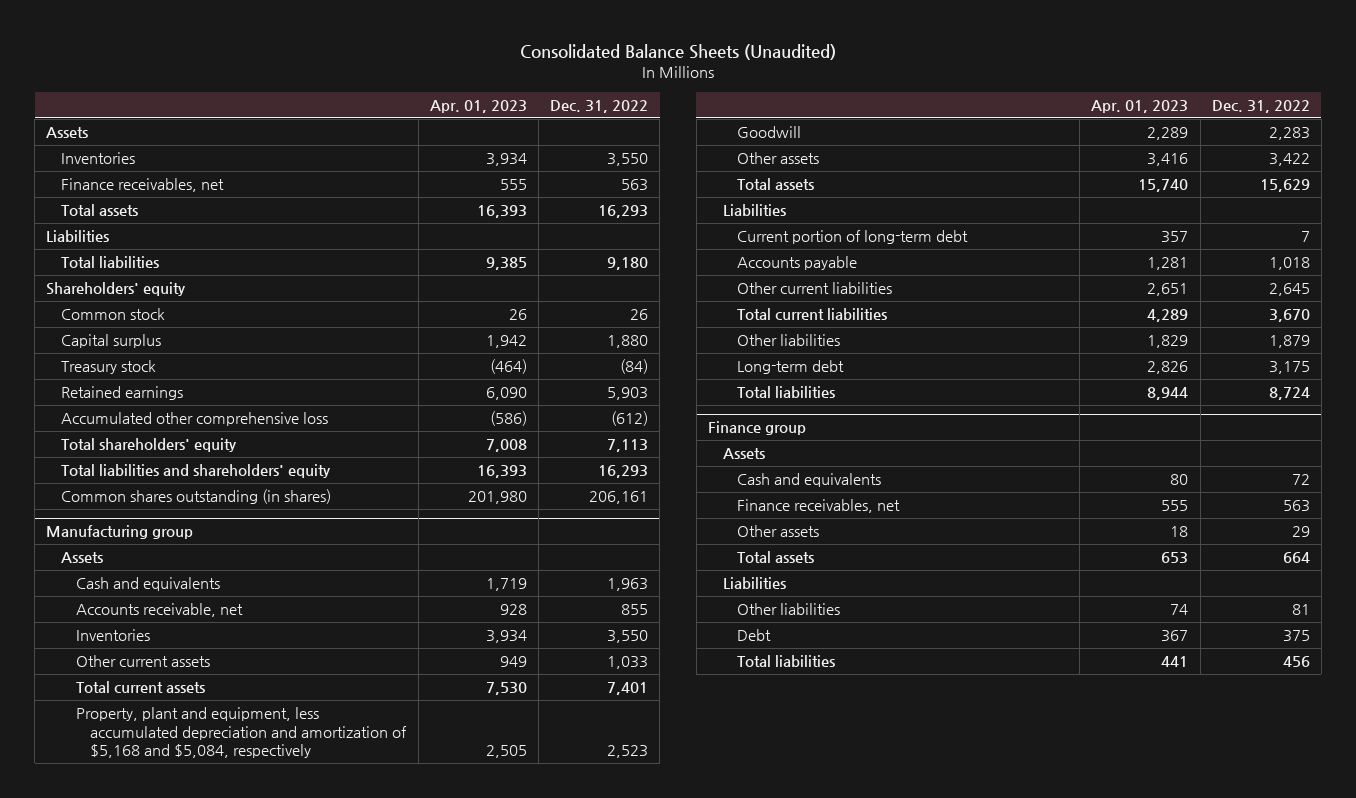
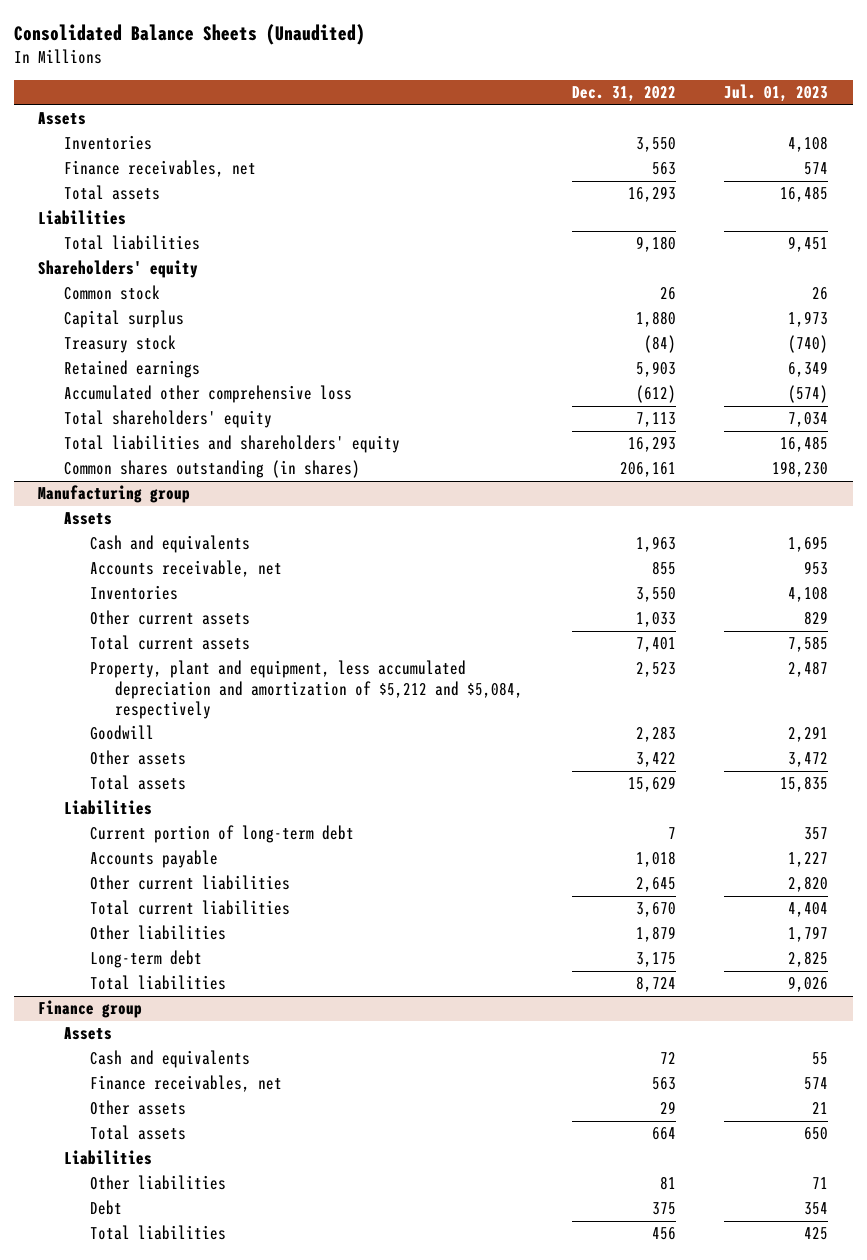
[429,99,527,113] Apr. 01, 2023 -> none
none -> [724,84,829,103] Jul. 01, 2023
[75,707,408,758] Property, plant and equipment, less accumulated depreciation and amortization of $5,168 and $5,084, respectively -> [89,660,524,719] Property, plant and equipment, less accumulated depreciation and amortization of $5,212 and $5,084, respectively

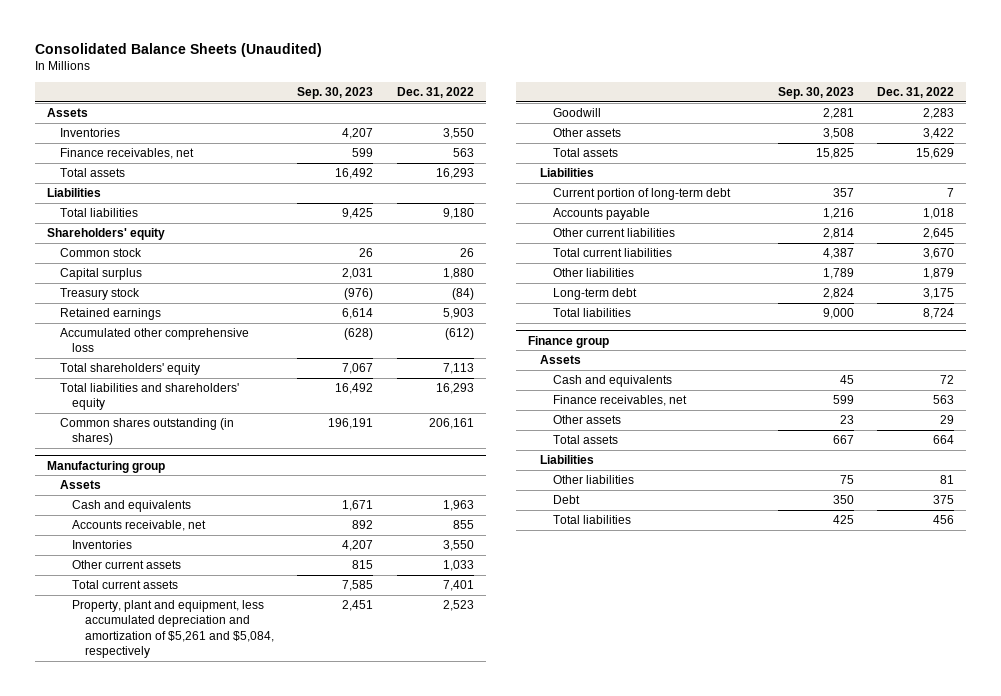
[724,84,829,103] Jul. 01, 2023 -> none
none -> [297,86,374,99] Sep. 30, 2023
[89,660,524,719] Property, plant and equipment, less accumulated depreciation and amortization of $5,212 and $5,084, respectively -> [72,599,274,659] Property, plant and equipment, less accumulated depreciation and amortization of $5,261 and $5,084, respectively

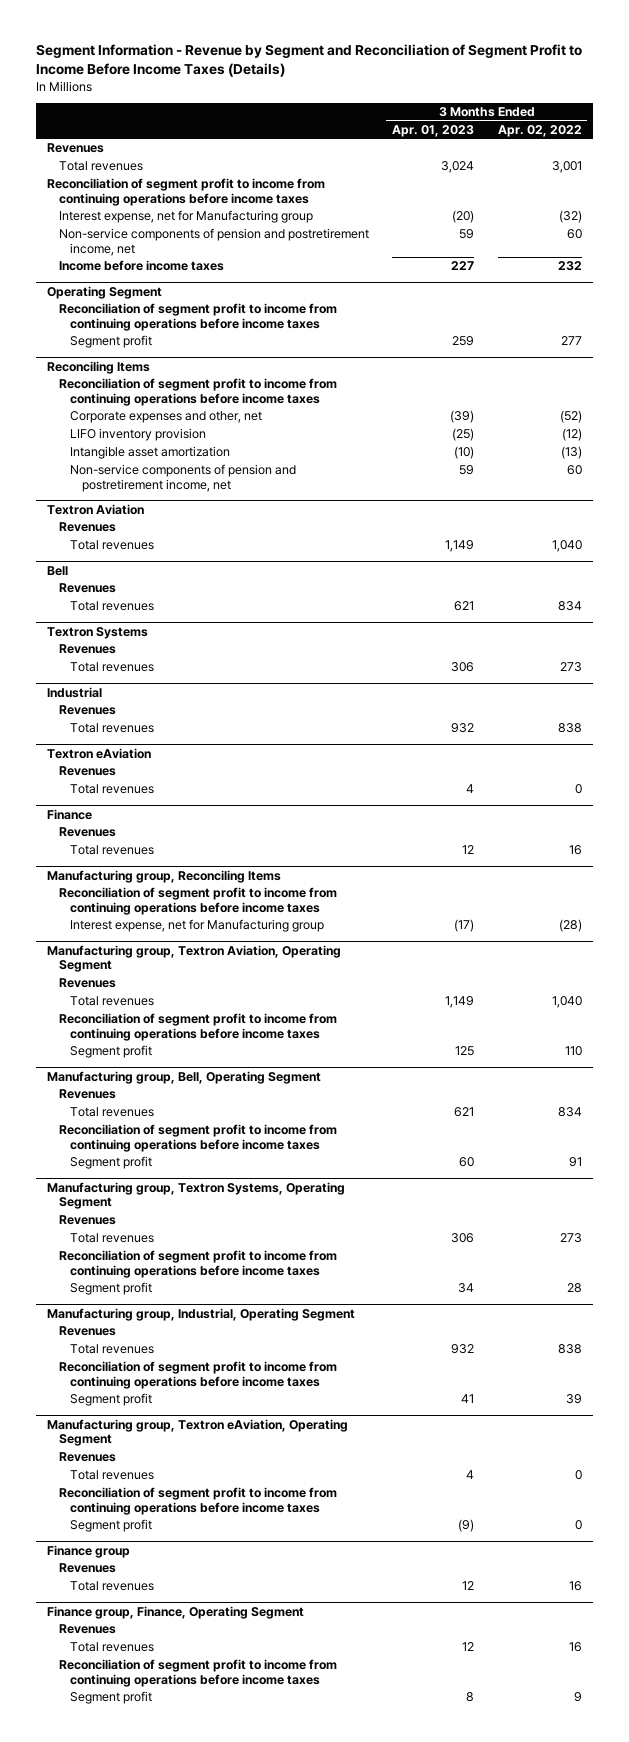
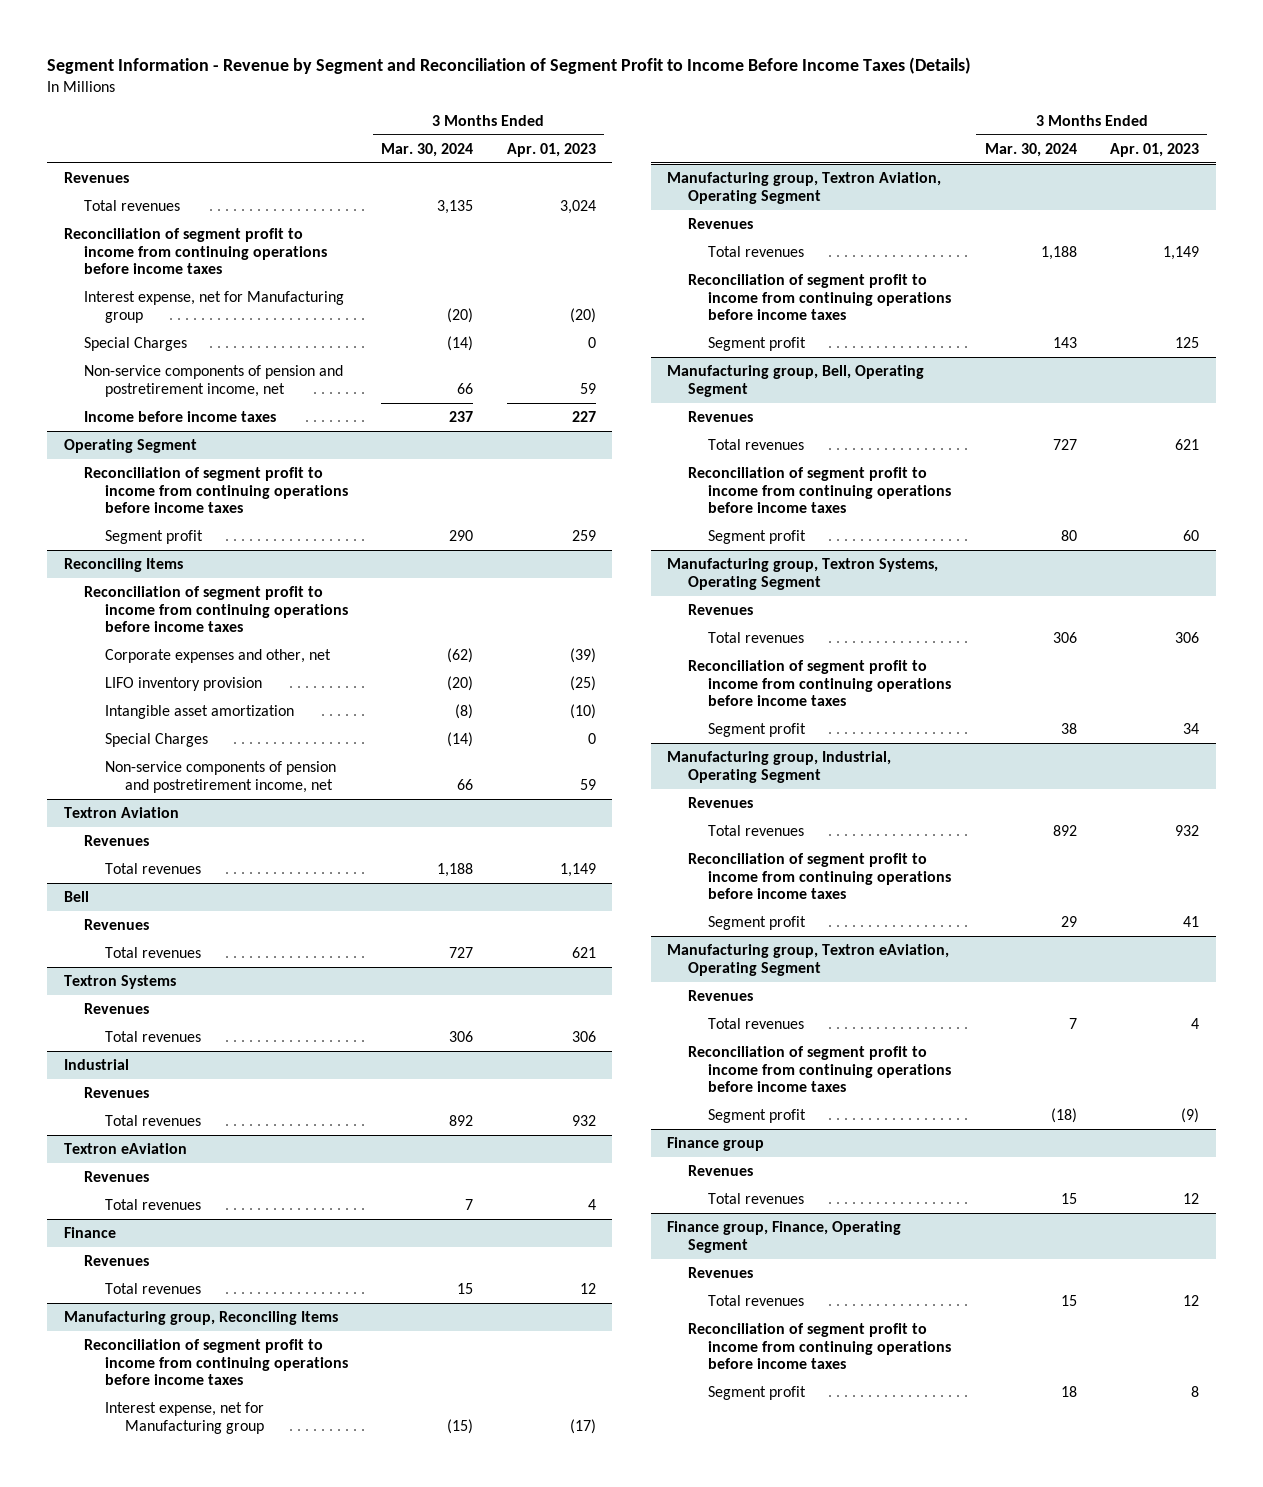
[497,124,582,137] Apr. 02, 2022 -> none
none -> [381,142,474,157] Mar. 30, 2024
none -> [84,336,188,351] Special Charges
none -> [104,732,208,747] Special Charges

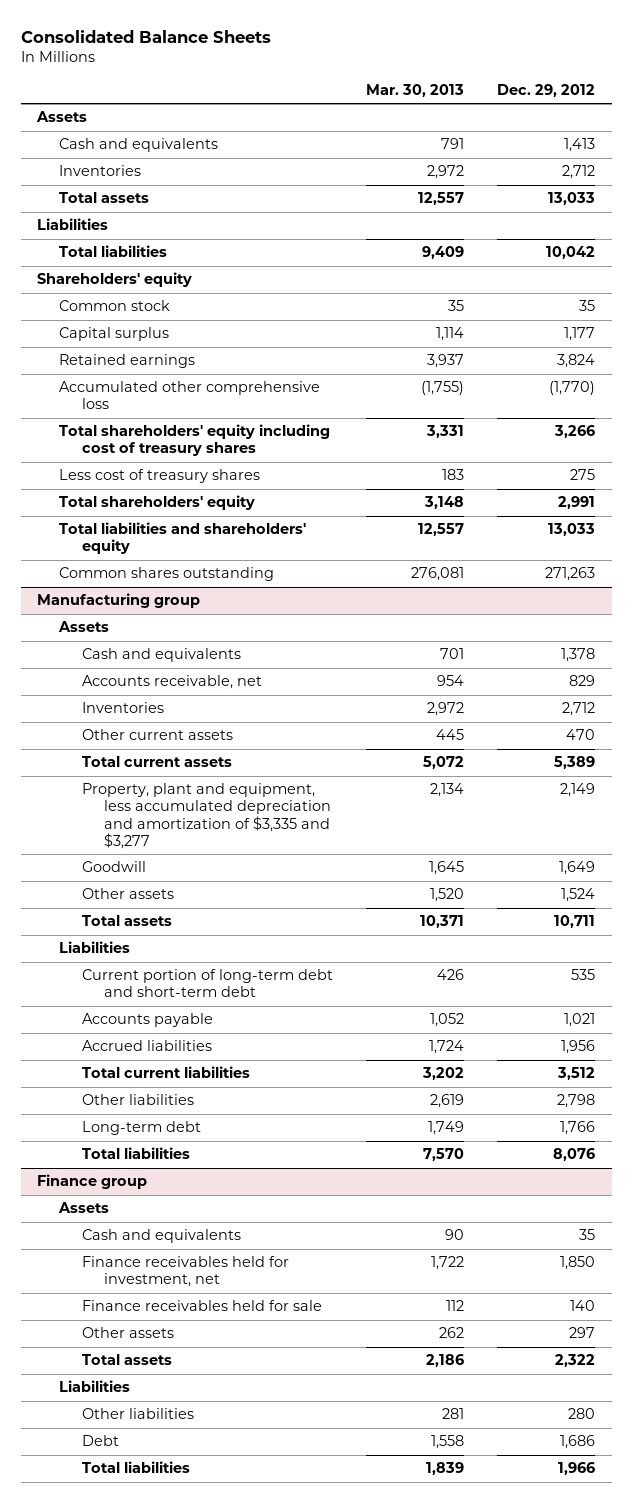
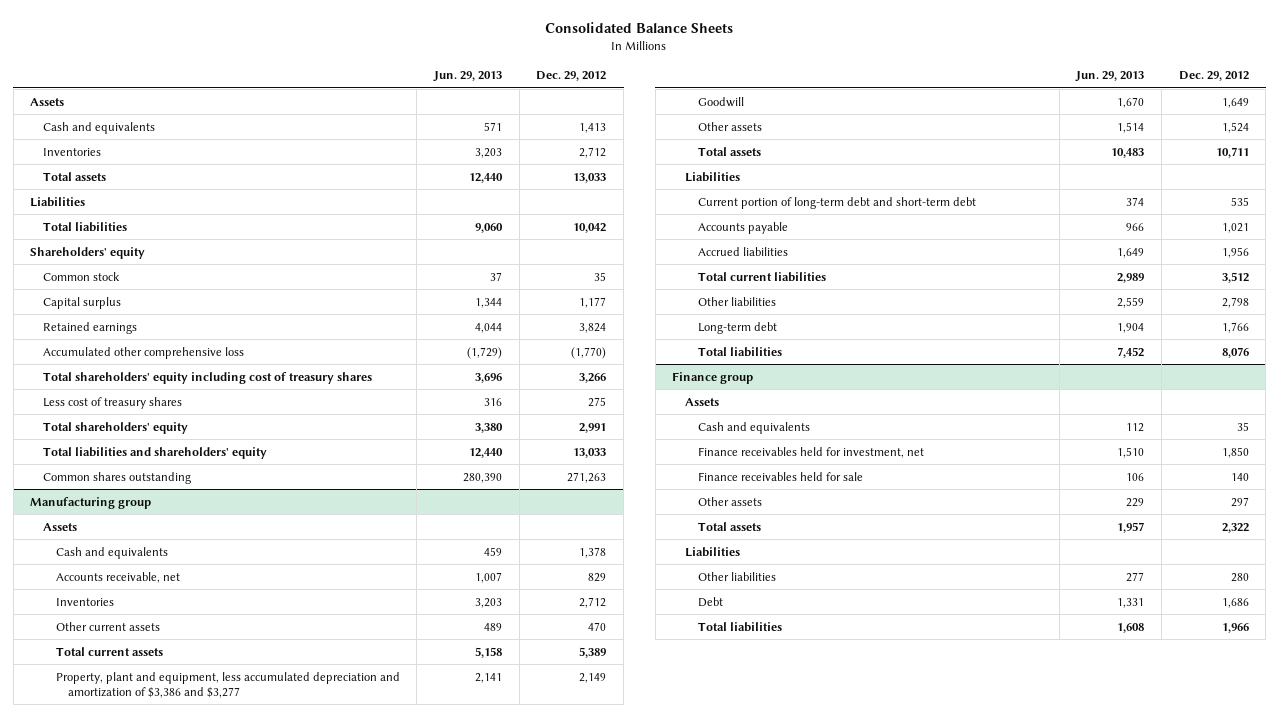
[365,84,464,98] Mar. 30, 2013 -> none
none -> [433,71,503,83] Jun. 29, 2013
[81,783,331,849] Property, plant and equipment, less accumulated depreciation and amortization of $3,335 and $3,277 -> [55,671,400,698] Property, plant and equipment, less accumulated depreciation and amortization of $3,386 and $3,277

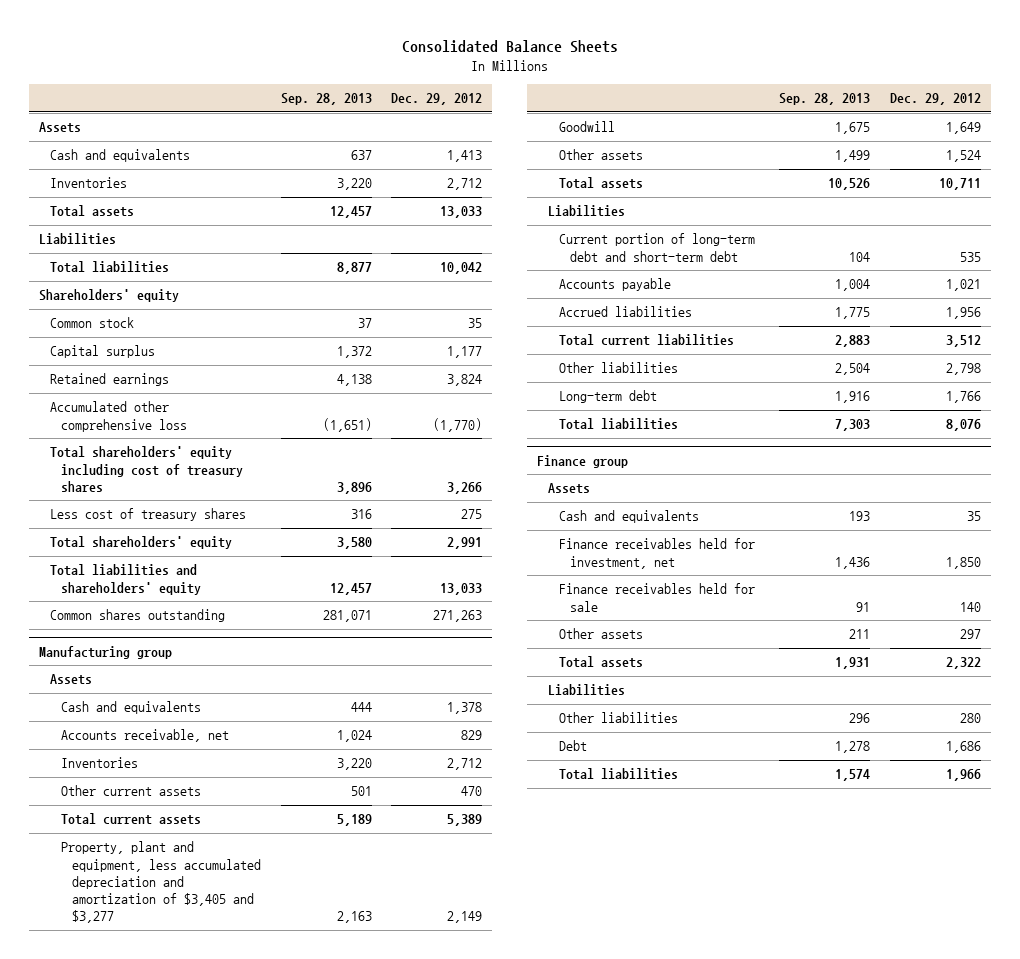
[433,71,503,83] Jun. 29, 2013 -> none
none -> [280,93,372,106] Sep. 28, 2013
[55,671,400,698] Property, plant and equipment, less accumulated depreciation and amortization of $3,386 and $3,277 -> [60,841,261,924] Property, plant and equipment, less accumulated depreciation and amortization of $3,405 and $3,277

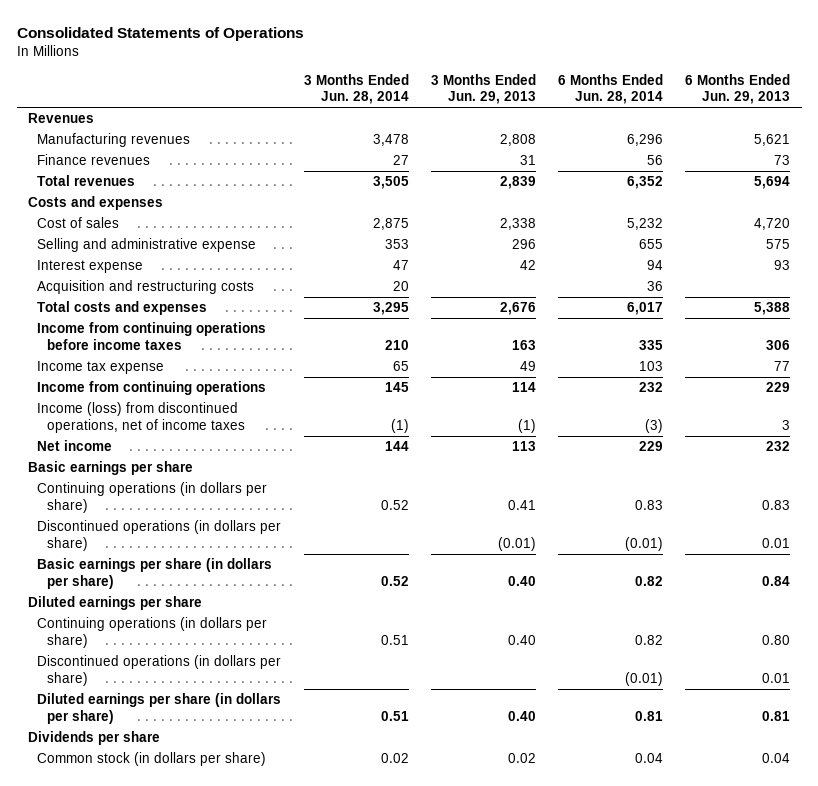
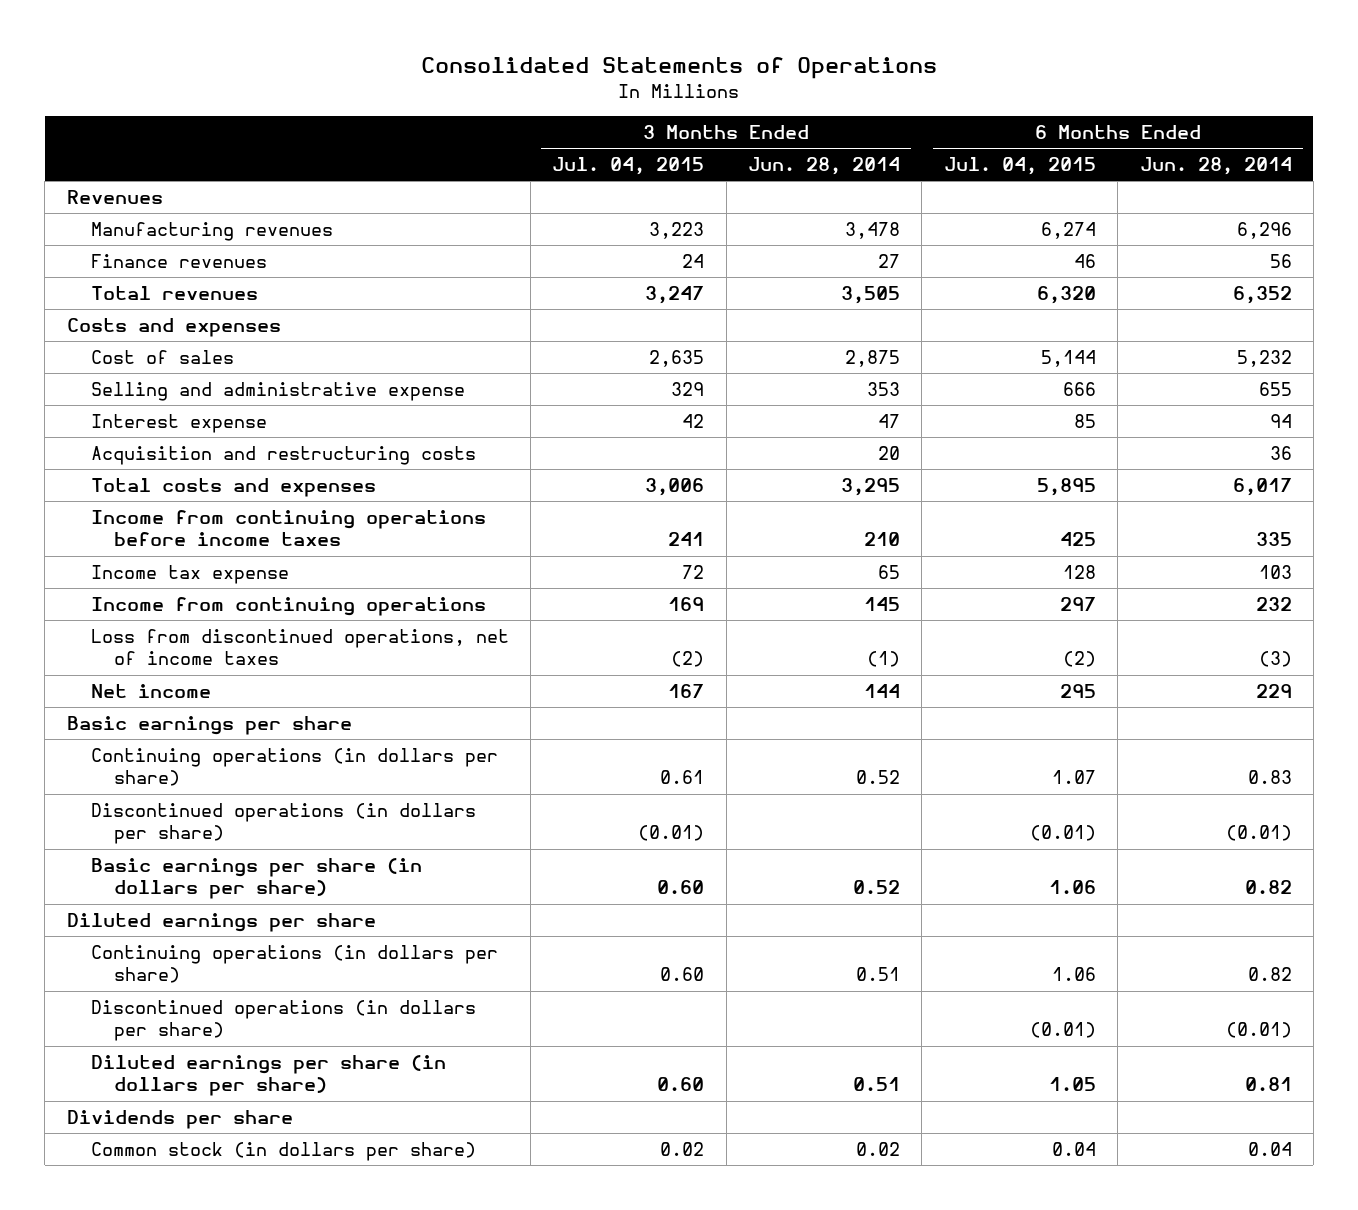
[430,73,536,105] 3 Months Ended Jun. 29, 2013 -> none
[685,73,791,105] 6 Months Ended Jun. 29, 2013 -> none
none -> [552,157,705,176] Jul. 04, 2015
none -> [943,157,1096,176] Jul. 04, 2015
[37,402,246,433] Income (loss) from discontinued operations, net of income taxes -> [90,629,509,666] Loss from discontinued operations, net of income taxes

